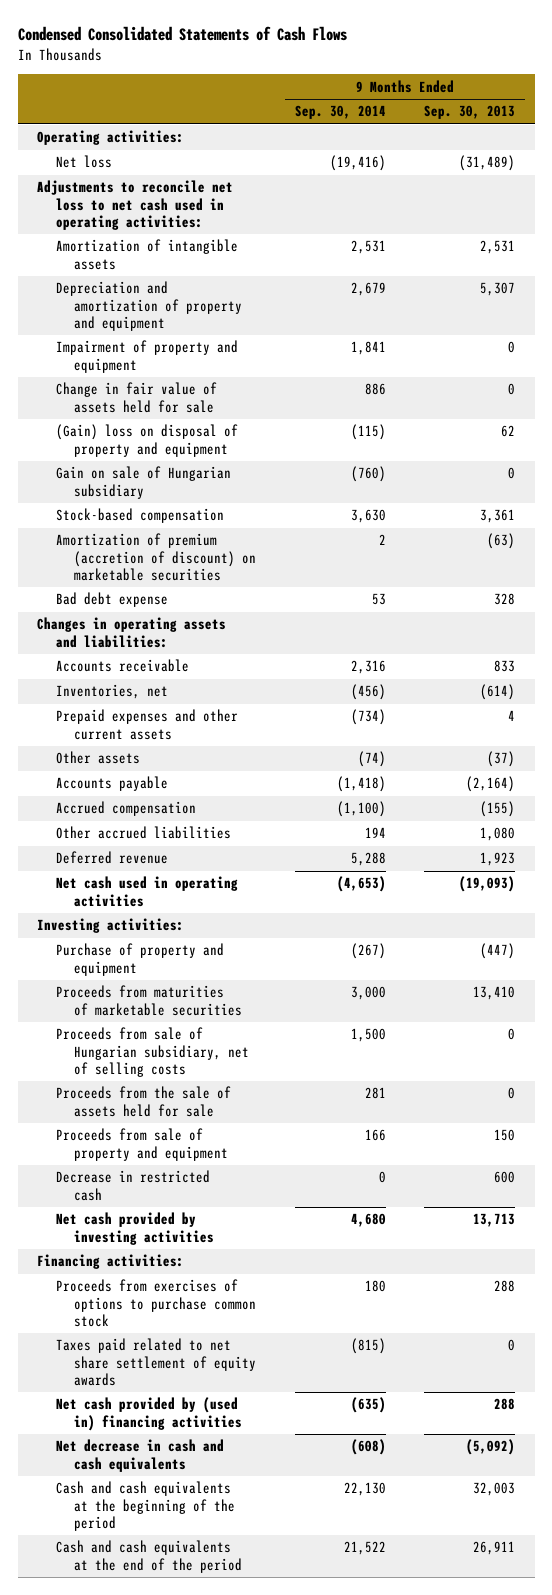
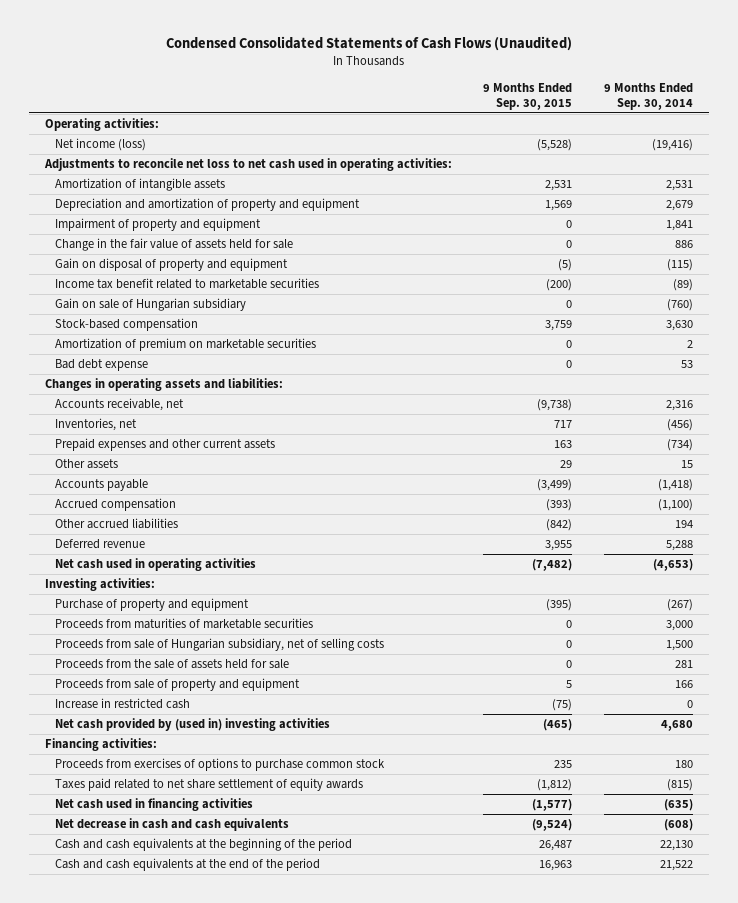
[17,26,347,42] Condensed Consolidated Statements of Cash Flows -> [165,36,572,52] Condensed Consolidated Statements of Cash Flows (Unaudited)
[424,105,516,120] Sep. 30, 2013 -> none
none -> [483,83,573,110] 9 Months Ended Sep. 30, 2015
[55,155,112,169] Net loss -> [55,138,147,152] Net income (loss)
[55,382,217,413] Change in fair value of assets held for sale -> [55,238,294,252] Change in the fair value of assets held for sale
[55,424,238,457] (Gain) loss on disposal of property and equipment -> [55,258,289,272] Gain on disposal of property and equipment
none -> [55,278,320,290] Income tax benefit related to marketable securities
[55,533,257,581] Amortization of premium (accretion of discount) on marketable securities -> [55,338,317,352] Amortization of premium on marketable securities
[55,659,189,673] Accounts receivable -> [55,398,185,412] Accounts receivable, net
[357,751,386,768] (74) -> [681,460,694,469] 15
[55,1170,210,1201] Decrease in restricted cash -> [55,698,191,710] Increase in restricted cash
[55,1212,215,1245] Net cash provided by investing activities -> [55,718,331,732] Net cash provided by (used in) investing activities
[55,1397,243,1431] Net cash provided by (used in) financing activities -> [55,798,254,812] Net cash used in financing activities

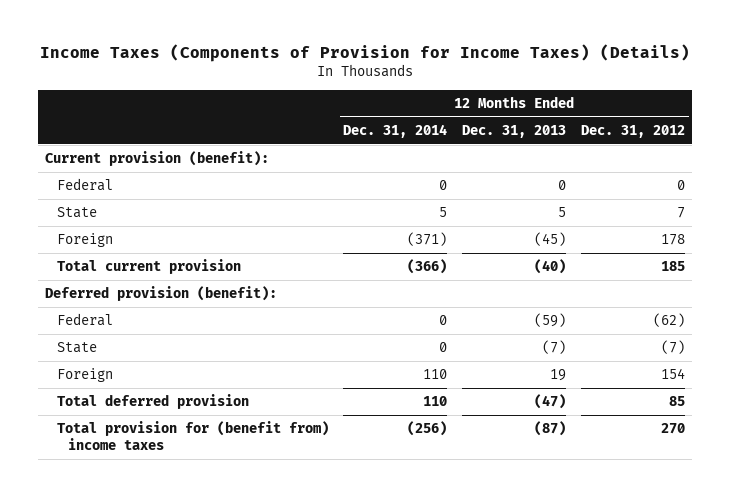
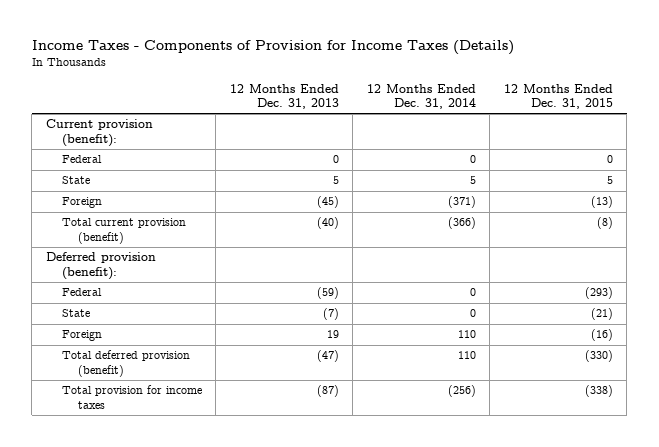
[40,44,691,63] Income Taxes (Components of Provision for Income Taxes) (Details) -> [31,40,514,56] Income Taxes - Components of Provision for Income Taxes (Details)
[581,124,686,138] Dec. 31, 2012 -> none
none -> [503,83,613,110] 12 Months Ended Dec. 31, 2015
[56,259,241,275] Total current provision -> [61,218,186,244] Total current provision (benefit)
[56,394,249,410] Total deferred provision -> [61,350,190,377] Total deferred provision (benefit)
[56,421,329,450] Total provision for (benefit from) income taxes -> [61,385,202,409] Total provision for income taxes

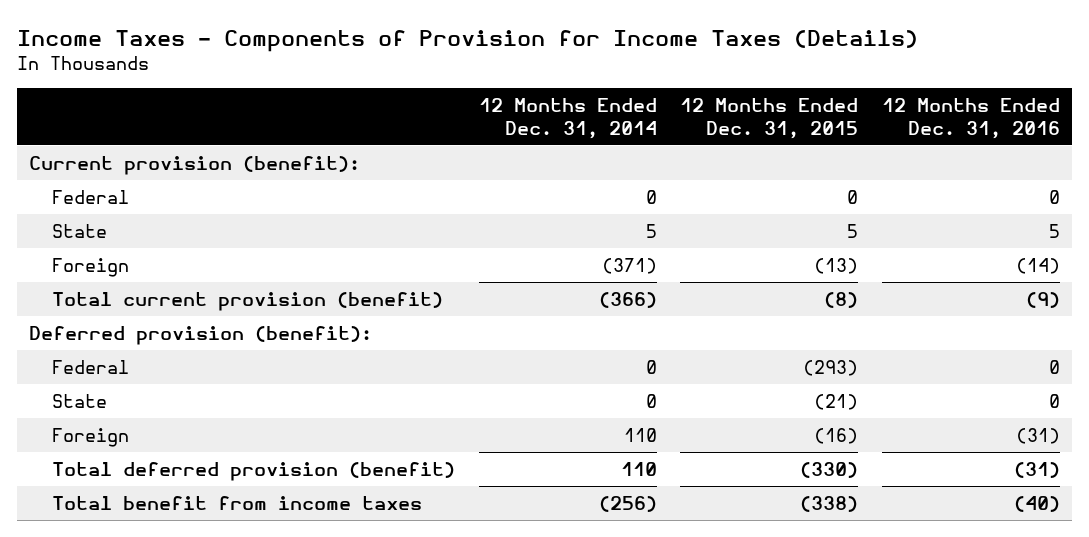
[229,83,339,110] 12 Months Ended Dec. 31, 2013 -> none
none -> [882,98,1061,139] 12 Months Ended Dec. 31, 2016
[61,385,202,409] Total provision for income taxes -> [51,496,422,511] Total benefit from income taxes

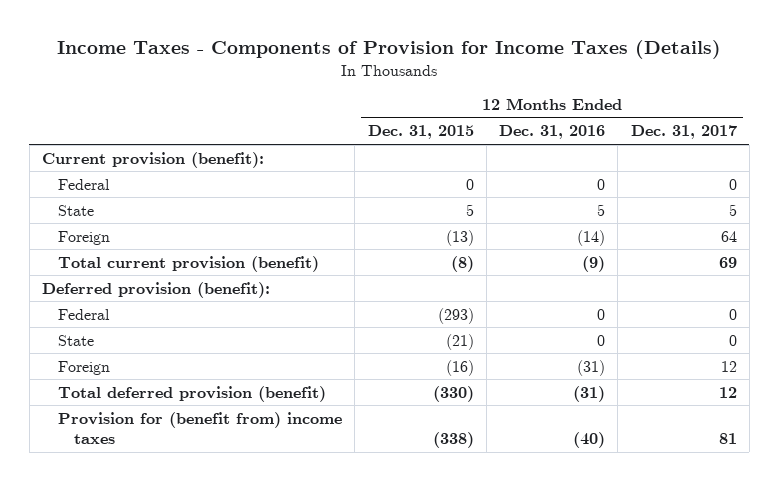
[478,98,657,139] 12 Months Ended Dec. 31, 2014 -> none
none -> [630,125,737,140] Dec. 31, 2017
[51,496,422,511] Total benefit from income taxes -> [58,411,343,444] Provision for (benefit from) income taxes

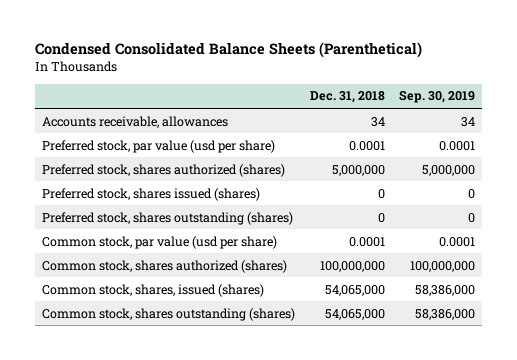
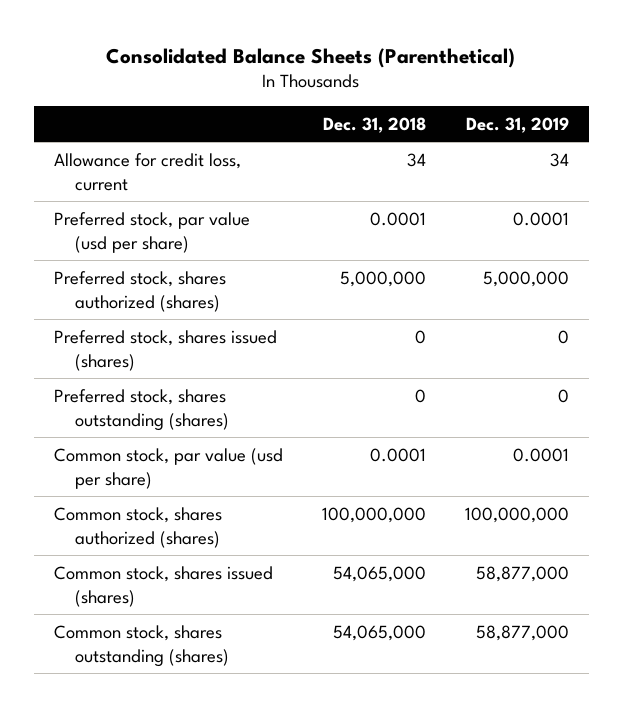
[34,42,422,59] Condensed Consolidated Balance Sheets (Parenthetical) -> [106,47,516,68] Consolidated Balance Sheets (Parenthetical)
[399,90,476,104] Sep. 30, 2019 -> none
none -> [466,116,570,133] Dec. 31, 2019
[42,115,229,128] Accounts receivable, allowances -> [53,152,241,191] Allowance for credit loss, current
[42,283,265,297] Common stock, shares, issued (shares) -> [53,565,273,607] Common stock, shares issued (shares)

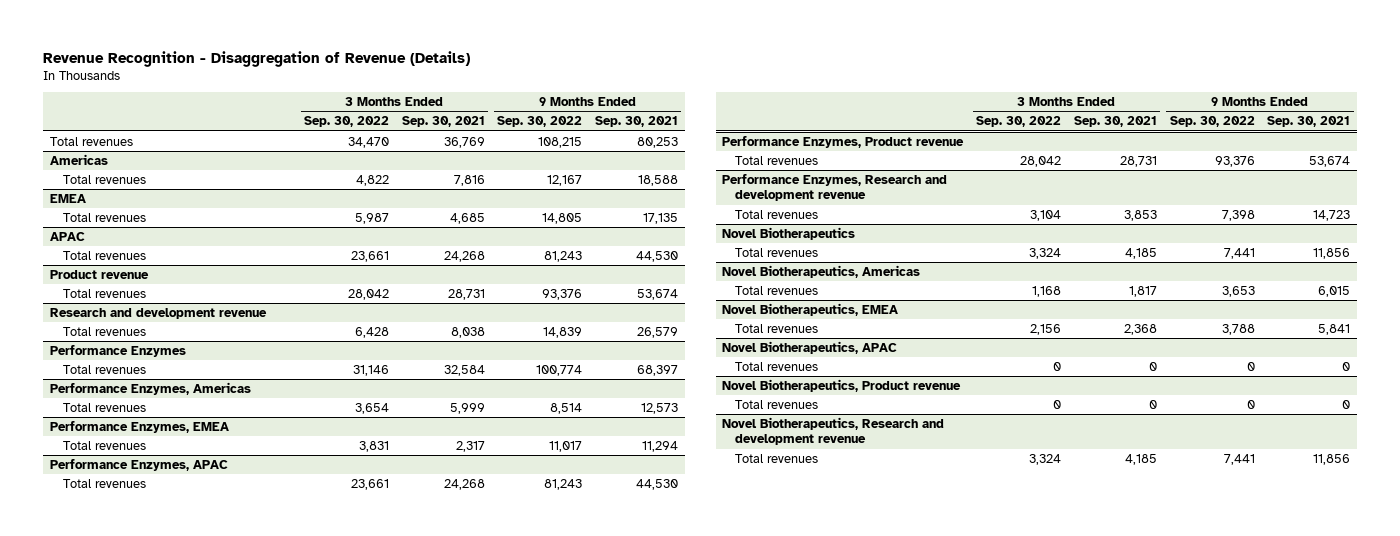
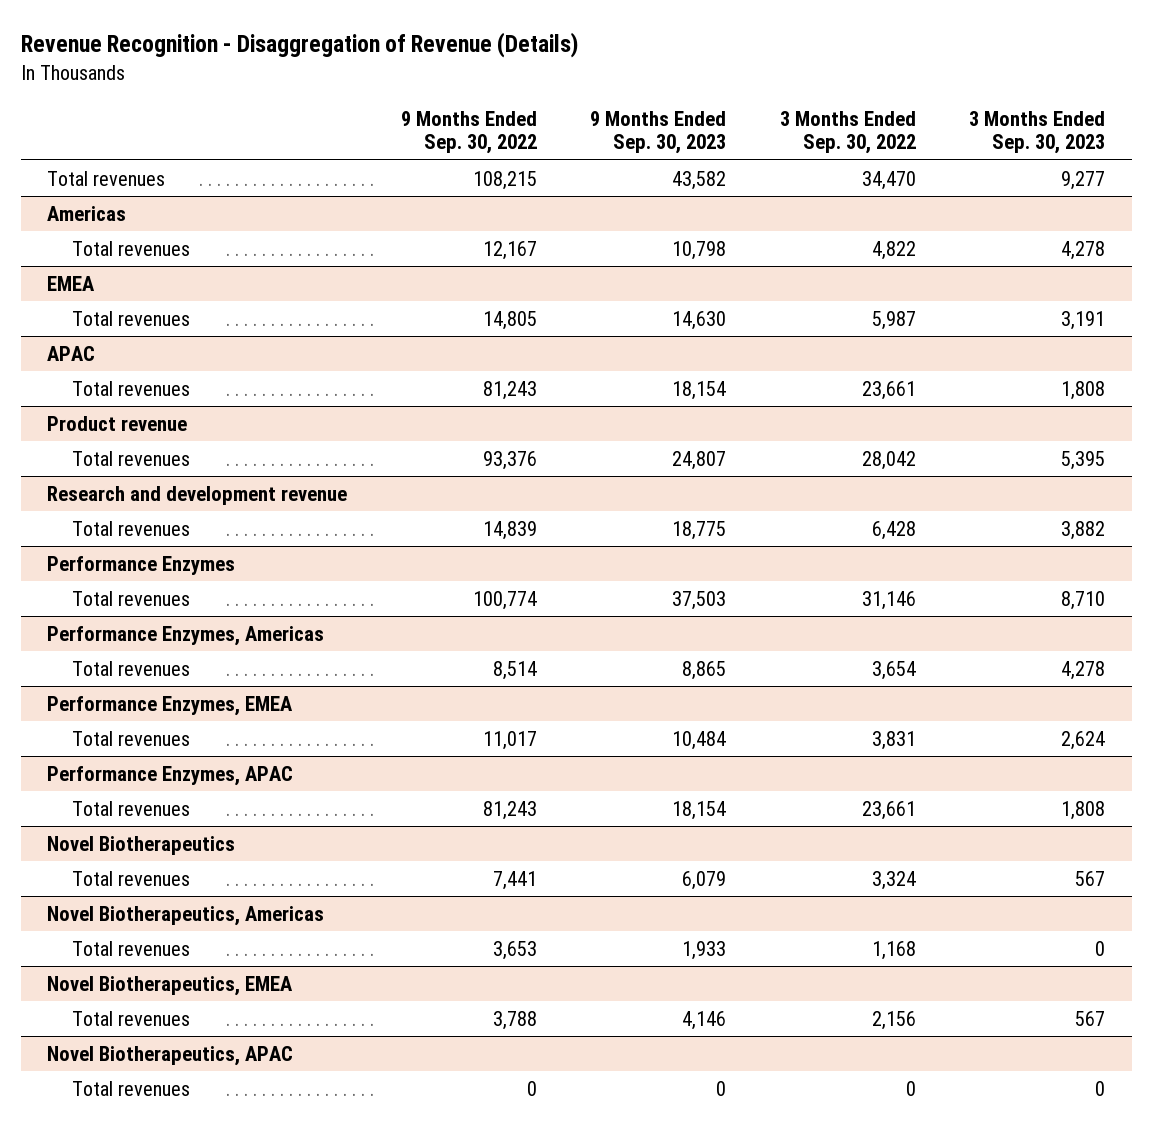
[401,116,485,128] Sep. 30, 2021 -> none
[595,116,679,128] Sep. 30, 2021 -> none
none -> [590,110,727,155] 9 Months Ended Sep. 30, 2023
none -> [969,110,1106,155] 3 Months Ended Sep. 30, 2023
[722,135,965,148] Performance Enzymes, Product revenue -> none
[734,155,818,165] Total revenues -> none
[722,173,948,202] Performance Enzymes, Research and development revenue -> none
[734,209,818,219] Total revenues -> none
[722,378,962,392] Novel Biotherapeutics, Product revenue -> none
[734,399,818,409] Total revenues -> none
[722,416,945,446] Novel Biotherapeutics, Research and development revenue -> none
[734,453,818,463] Total revenues -> none

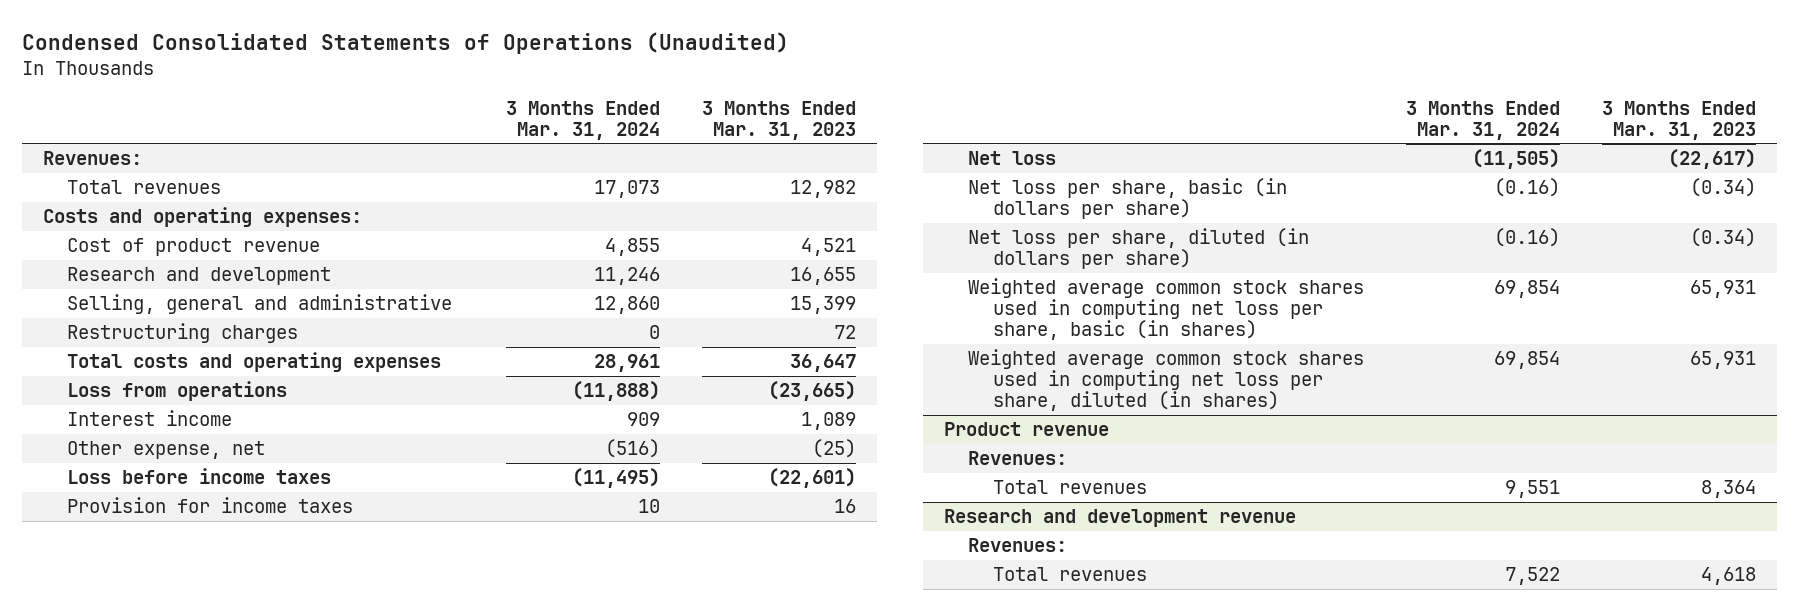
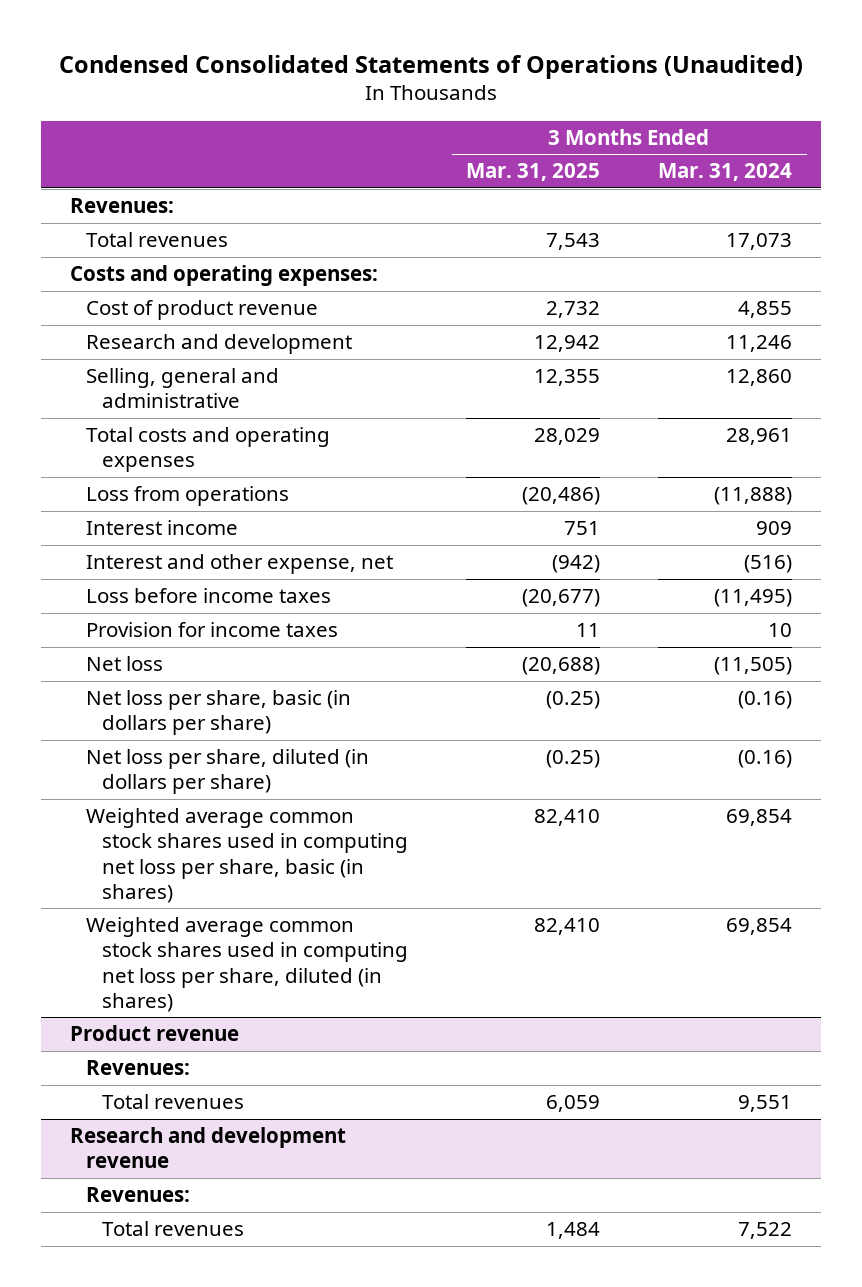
[701,100,856,140] 3 Months Ended Mar. 31, 2023 -> none
none -> [466,163,601,182] Mar. 31, 2025
[67,323,299,344] Restructuring charges -> none
[67,441,266,460] Other expense, net -> [86,554,394,575] Interest and other expense, net

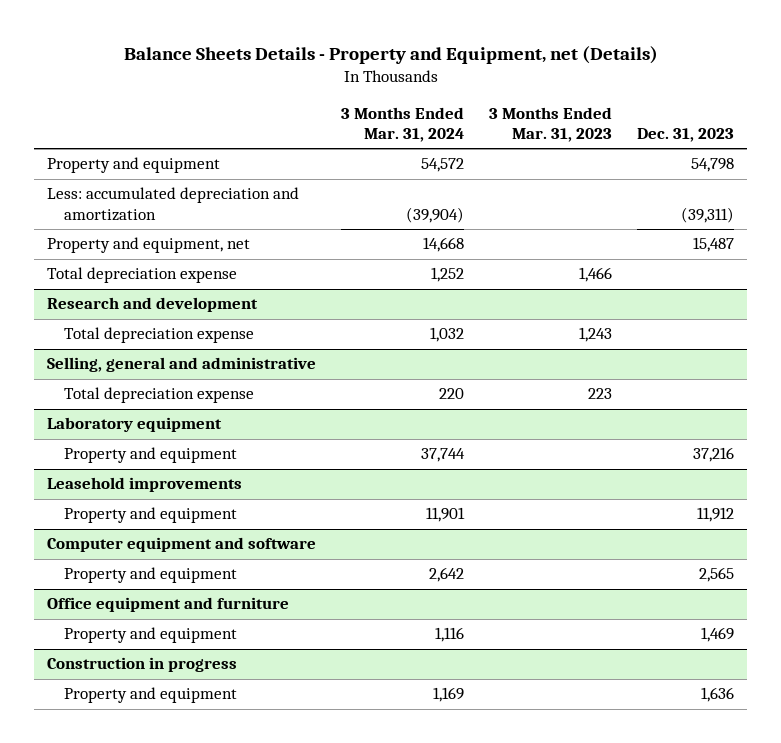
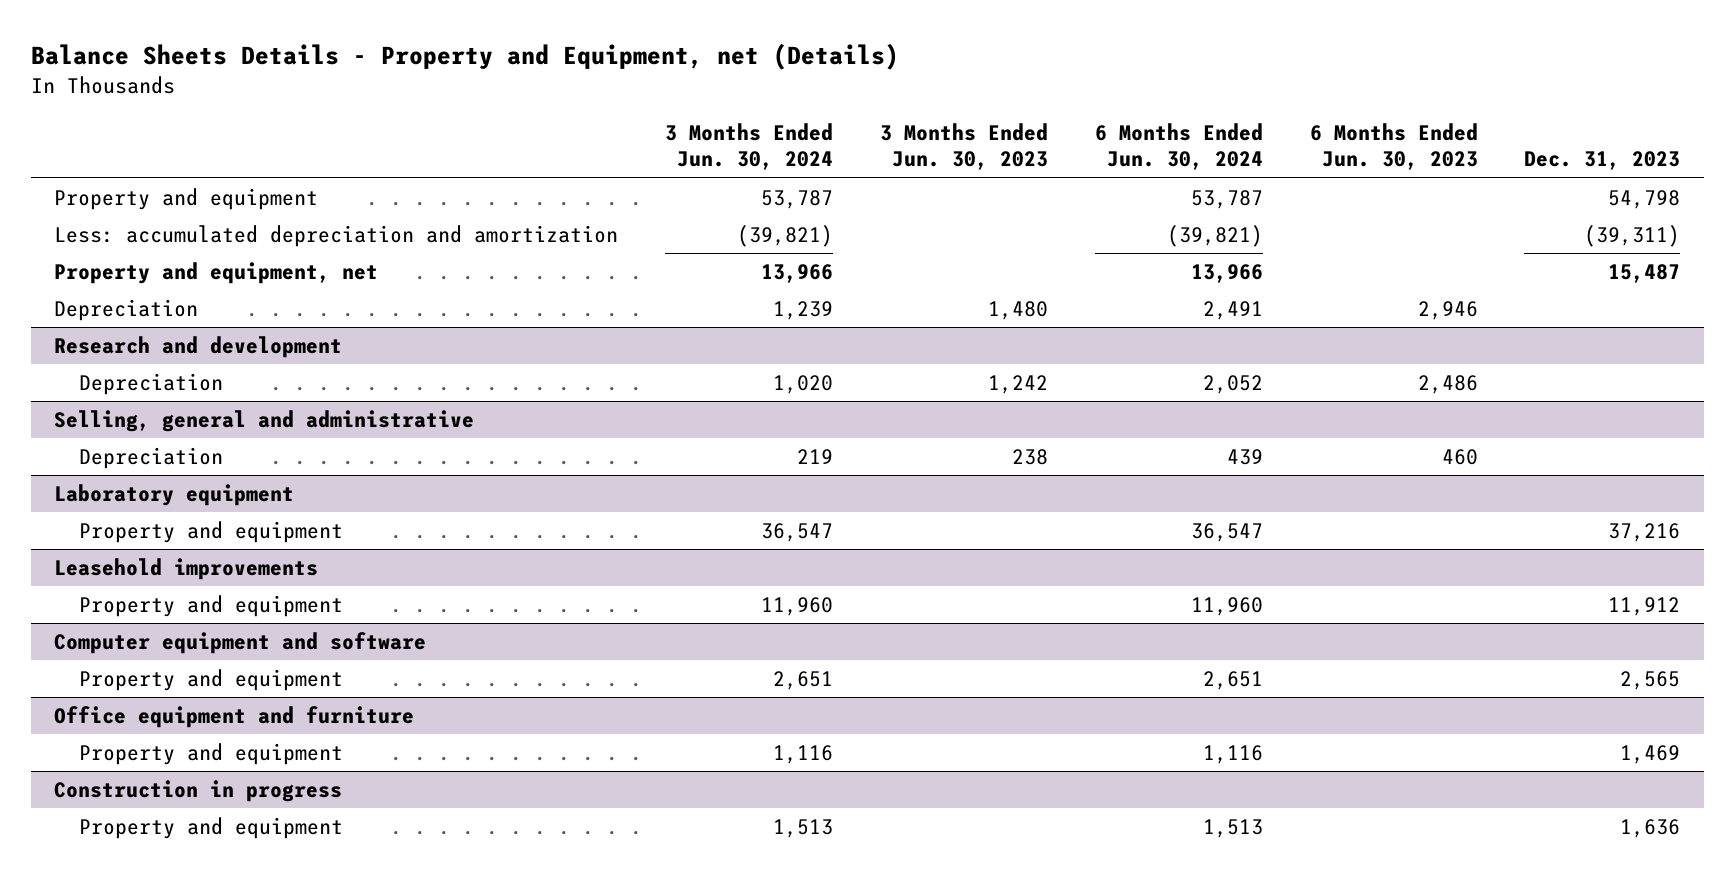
[340,106,464,142] 3 Months Ended Mar. 31, 2024 -> none
[489,106,613,142] 3 Months Ended Mar. 31, 2023 -> none
none -> [665,122,834,171] 3 Months Ended Jun. 30, 2024
none -> [880,122,1049,171] 3 Months Ended Jun. 30, 2023
none -> [1094,122,1263,171] 6 Months Ended Jun. 30, 2024
none -> [1309,122,1478,171] 6 Months Ended Jun. 30, 2023
[46,267,237,284] Total depreciation expense -> [54,298,199,321] Depreciation
[64,327,255,344] Total depreciation expense -> [79,372,224,395] Depreciation
[64,387,255,404] Total depreciation expense -> [79,446,224,469] Depreciation

